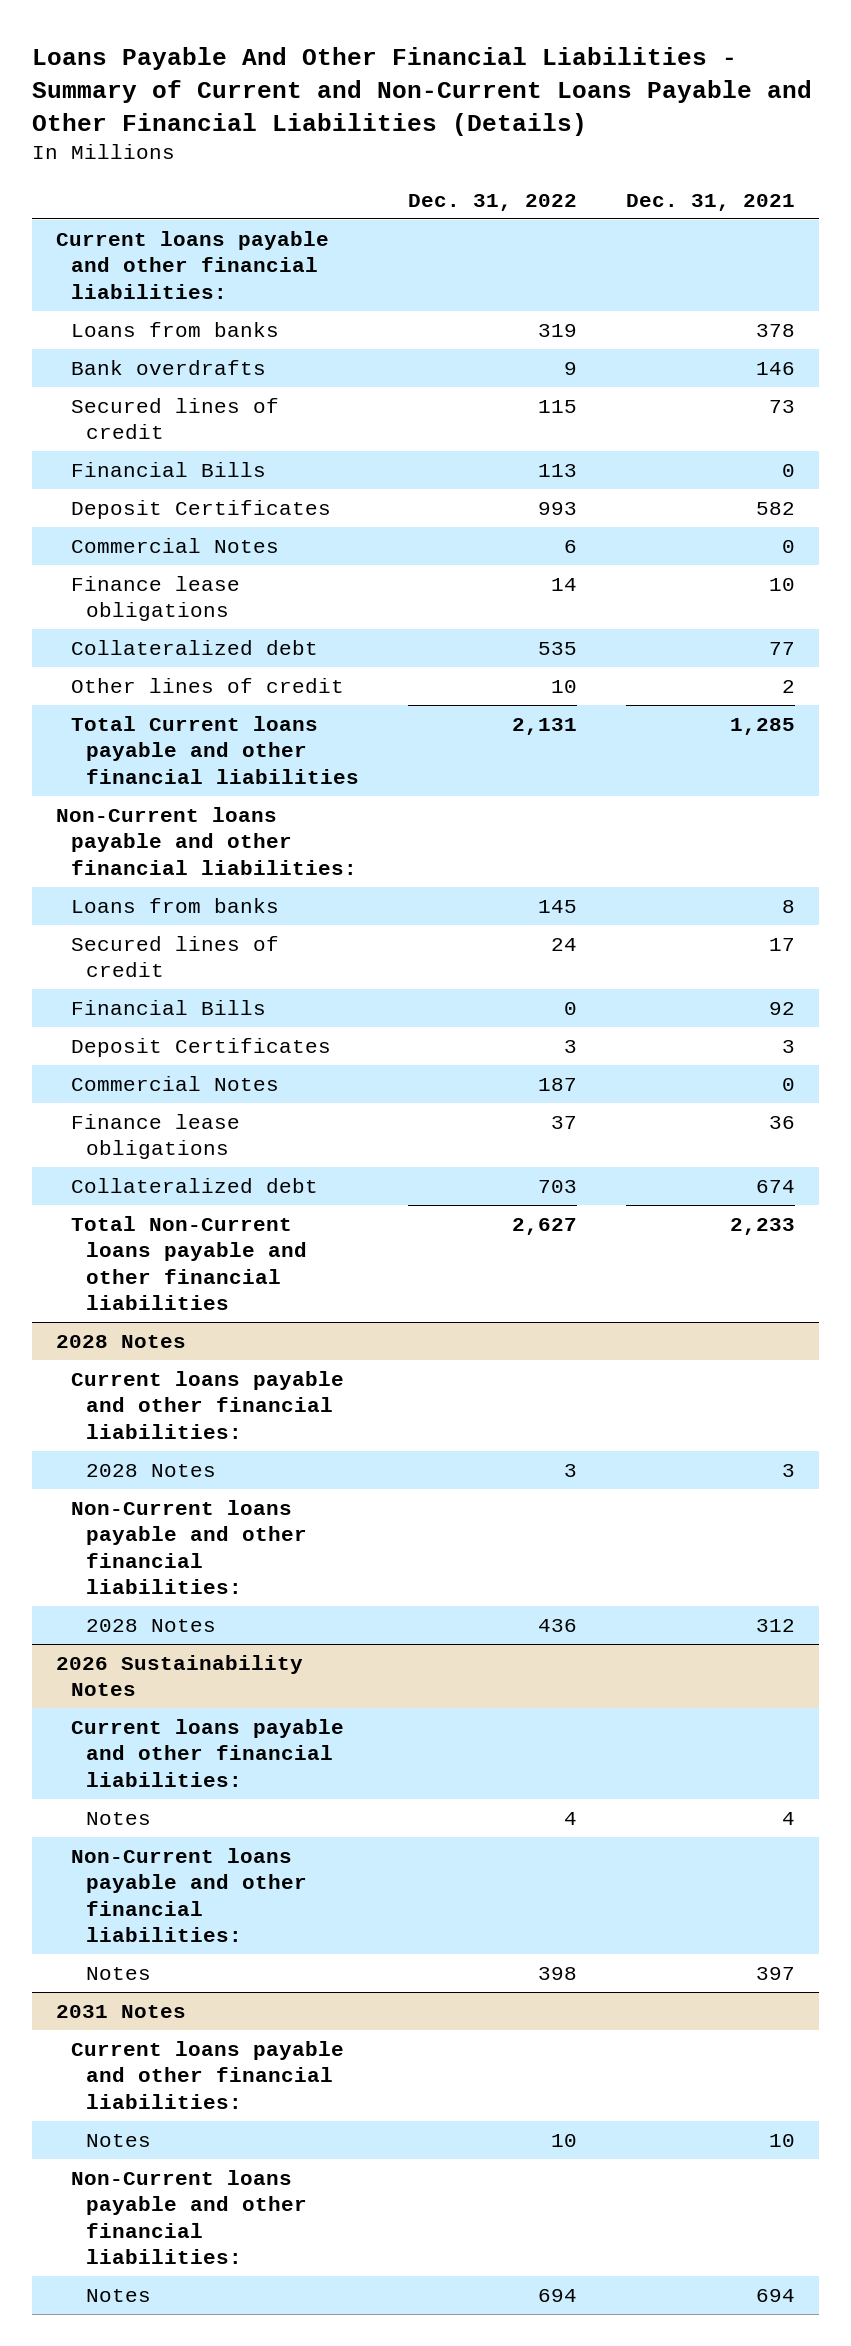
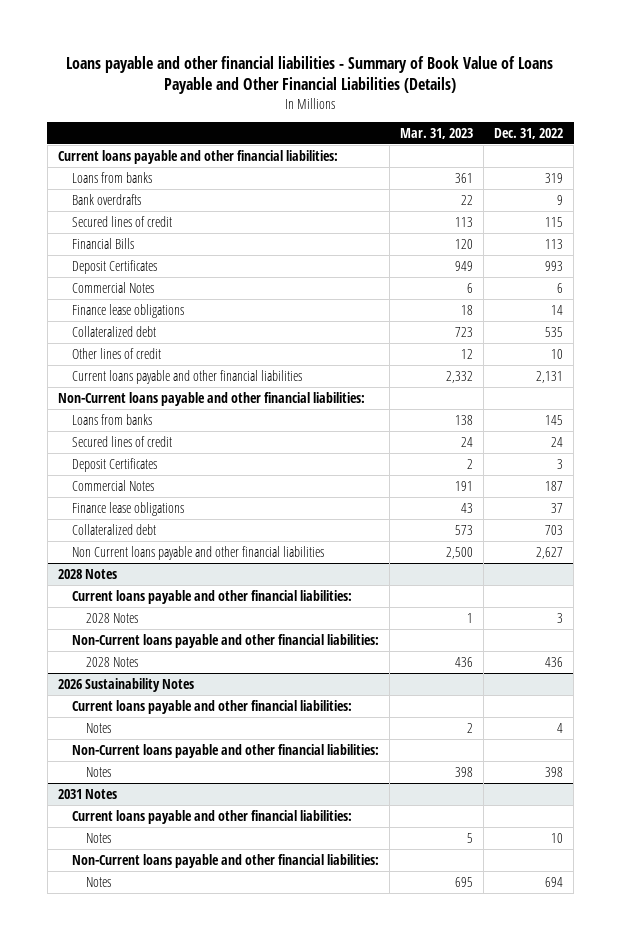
[31,46,812,136] Loans Payable And Other Financial Liabilities - Summary of Current and Non-Current Loans Payable and Other Financial Liabilities (Details) -> [66,55,554,94] Loans payable and other financial liabilities - Summary of Book Value of Loans Payable and Other Financial Liabilities (Details)
[625,193,795,211] Dec. 31, 2021 -> none
none -> [400,128,474,140] Mar. 31, 2023
[71,716,360,784] Total Current loans payable and other financial liabilities -> [71,369,302,384] Current loans payable and other financial liabilities
[71,1000,267,1016] Financial Bills -> none
[71,1216,308,1311] Total Non-Current loans payable and other financial liabilities -> [71,545,324,560] Non Current loans payable and other financial liabilities

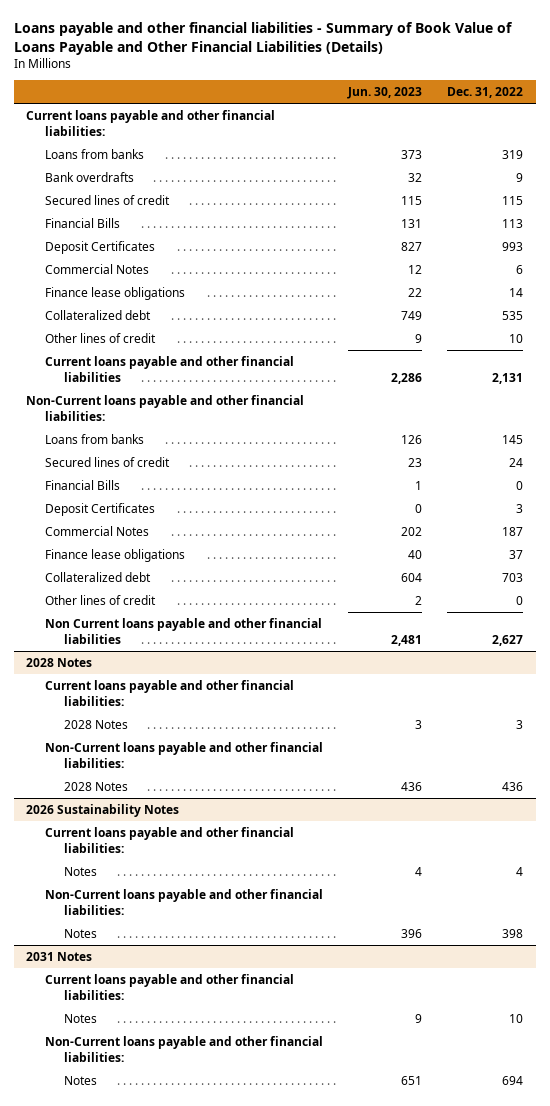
[400,128,474,140] Mar. 31, 2023 -> none
none -> [347,87,423,100] Jun. 30, 2023
none -> [44,479,120,490] Financial Bills
none -> [44,594,156,605] Other lines of credit

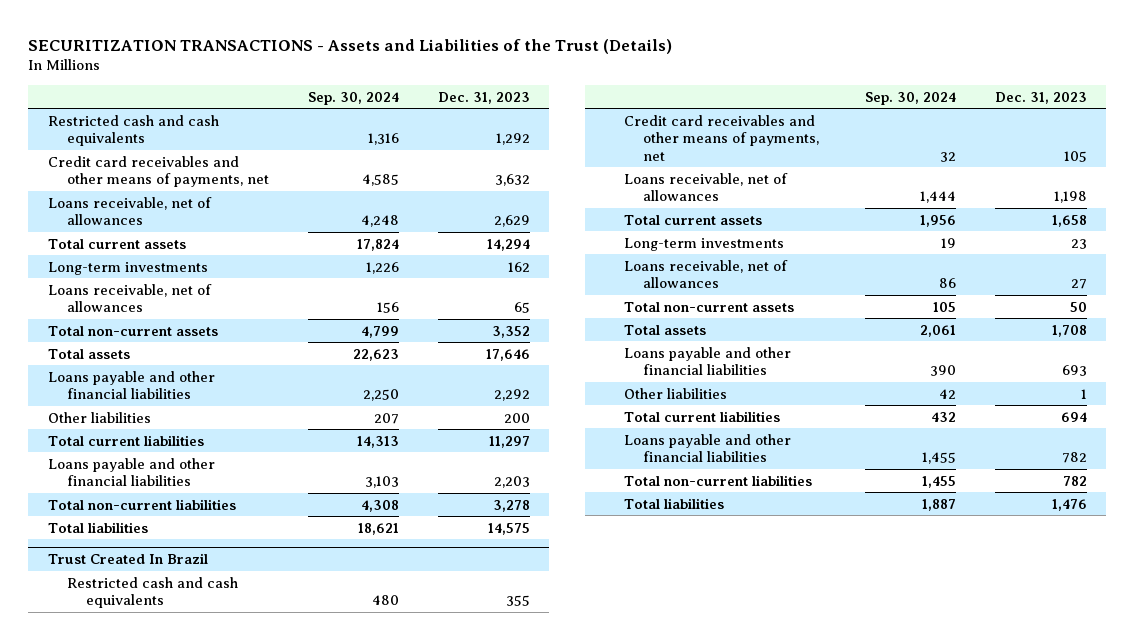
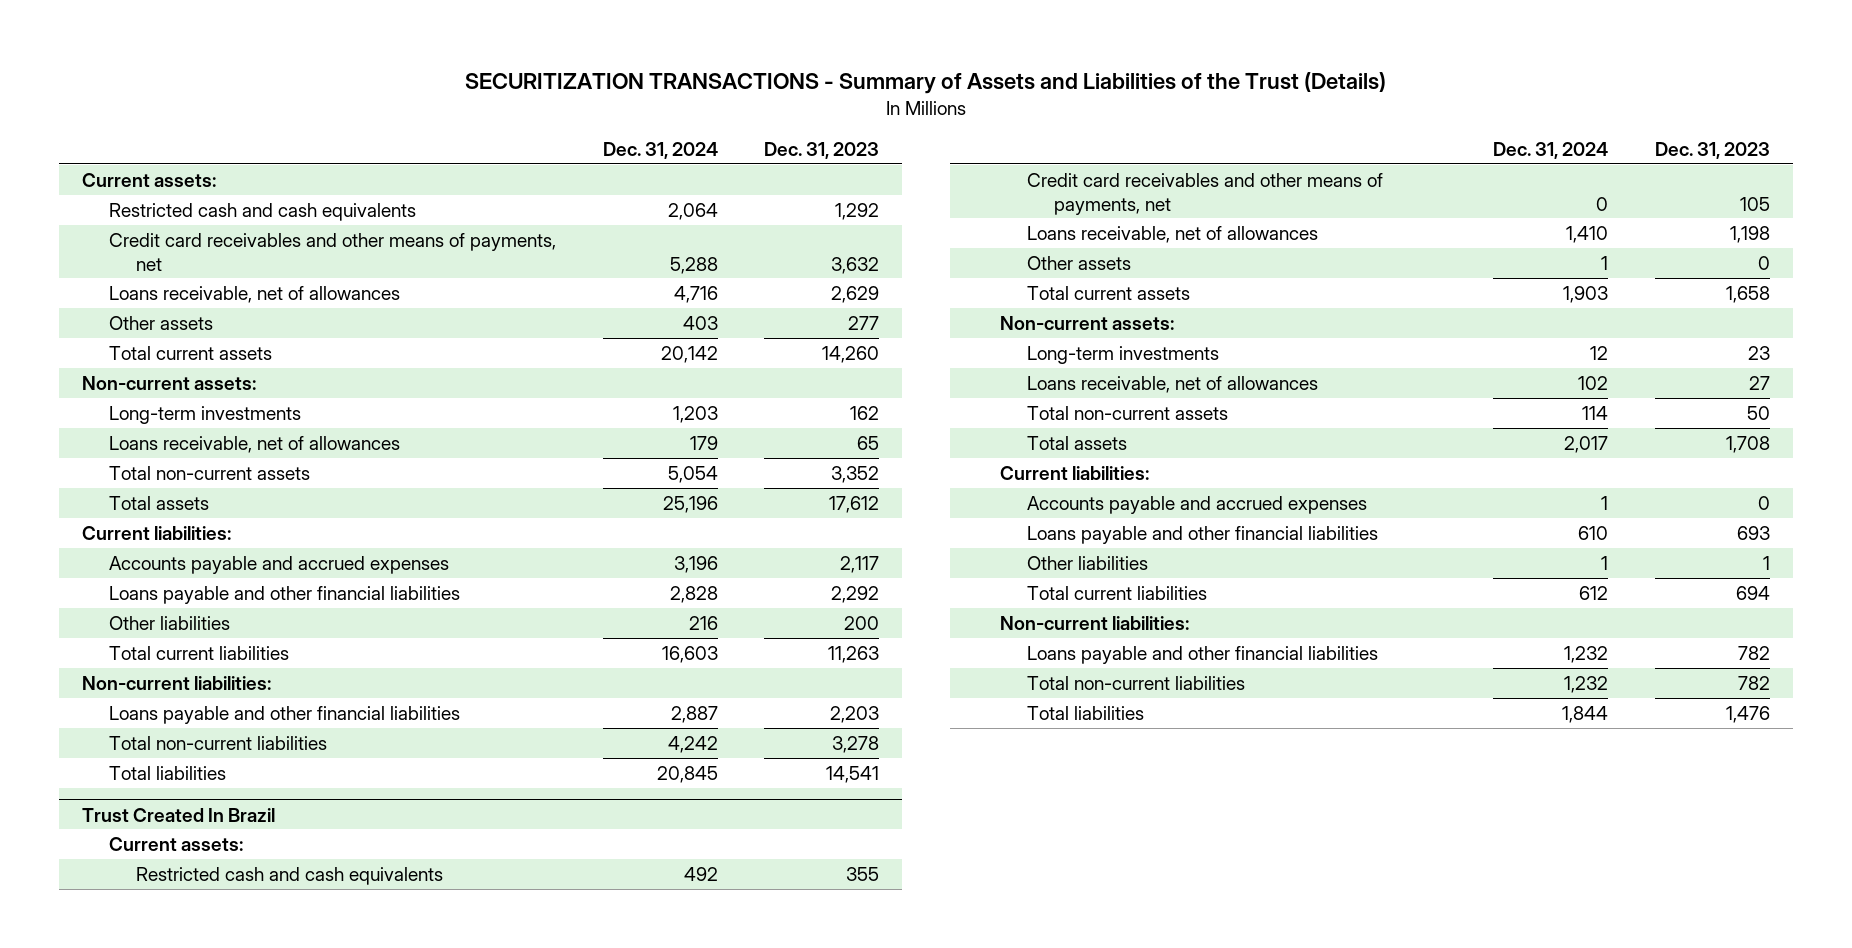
[28,38,673,54] SECURITIZATION TRANSACTIONS - Assets and Liabilities of the Trust (Details) -> [464,71,1386,94] SECURITIZATION TRANSACTIONS - Summary of Assets and Liabilities of the Trust (Details)
[307,91,399,105] Sep. 30, 2024 -> none
none -> [602,141,718,159] Dec. 31, 2024
none -> [82,172,217,187] Current assets:
none -> [109,315,214,330] Other assets
[486,238,530,251] 14,294 -> [821,345,879,363] 14,260
none -> [82,375,257,390] Non-current assets:
[485,348,530,361] 17,646 -> [828,495,879,513] 17,612
none -> [82,525,232,540] Current liabilities:
none -> [109,555,450,574] Accounts payable and accrued expenses
[488,435,530,448] 11,297 -> [827,645,879,663] 11,263
none -> [82,675,272,690] Non-current liabilities:
[487,522,530,535] 14,575 -> [825,765,879,783] 14,541
none -> [109,836,244,851] Current assets:
none -> [1027,255,1132,270] Other assets
none -> [1000,315,1175,330] Non-current assets:
none -> [1000,465,1150,480] Current liabilities:
none -> [1027,495,1368,514] Accounts payable and accrued expenses
none -> [1000,615,1190,630] Non-current liabilities:

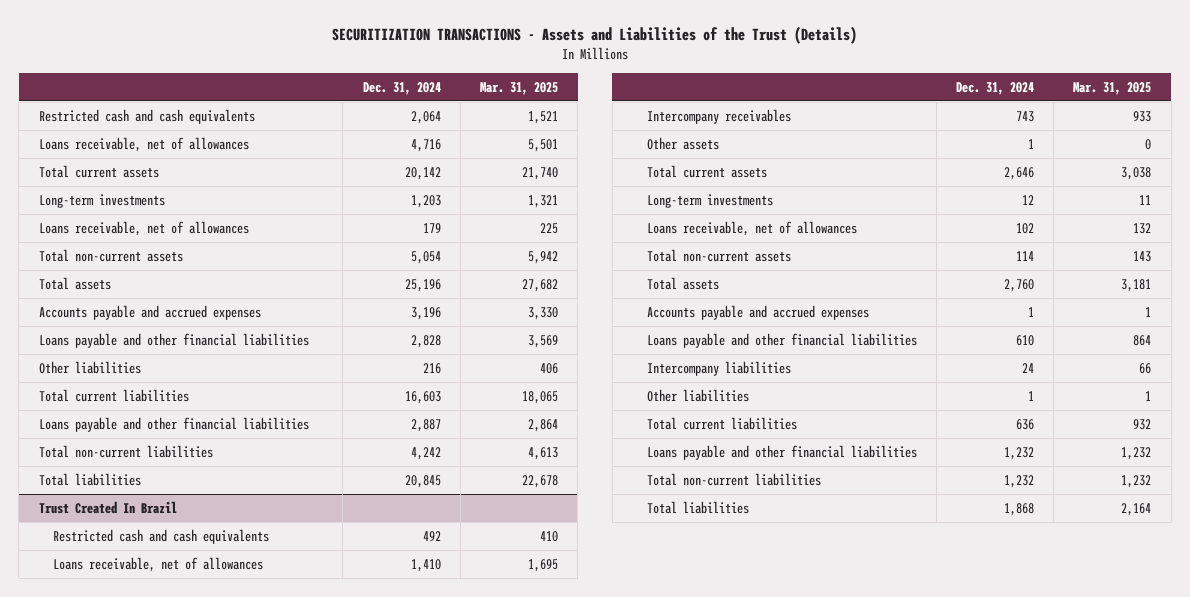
[464,71,1386,94] SECURITIZATION TRANSACTIONS - Summary of Assets and Liabilities of the Trust (Details) -> [331,26,857,45] SECURITIZATION TRANSACTIONS - Assets and Liabilities of the Trust (Details)
[763,141,879,159] Dec. 31, 2023 -> none
none -> [479,81,558,95] Mar. 31, 2025
[82,172,217,187] Current assets: -> none
[109,232,557,271] Credit card receivables and other means of payments, net -> none
[109,315,214,330] Other assets -> none
[82,375,257,390] Non-current assets: -> none
[82,525,232,540] Current liabilities: -> none
[82,675,272,690] Non-current liabilities: -> none
[109,836,244,851] Current assets: -> none
[1027,172,1384,215] Credit card receivables and other means of payments, net -> none
none -> [646,108,791,124] Intercompany receivables
[1000,315,1175,330] Non-current assets: -> none
[1563,285,1609,303] 1,903 -> [1003,166,1034,180] 2,646
[1000,465,1150,480] Current liabilities: -> none
[1564,435,1609,453] 2,017 -> [1003,278,1034,292] 2,760
none -> [646,360,791,376] Intercompany liabilities
[1000,615,1190,630] Non-current liabilities: -> none
[1579,585,1609,600] 612 -> [1015,418,1034,430] 636
[1562,705,1609,723] 1,844 -> [1003,502,1034,516] 1,868

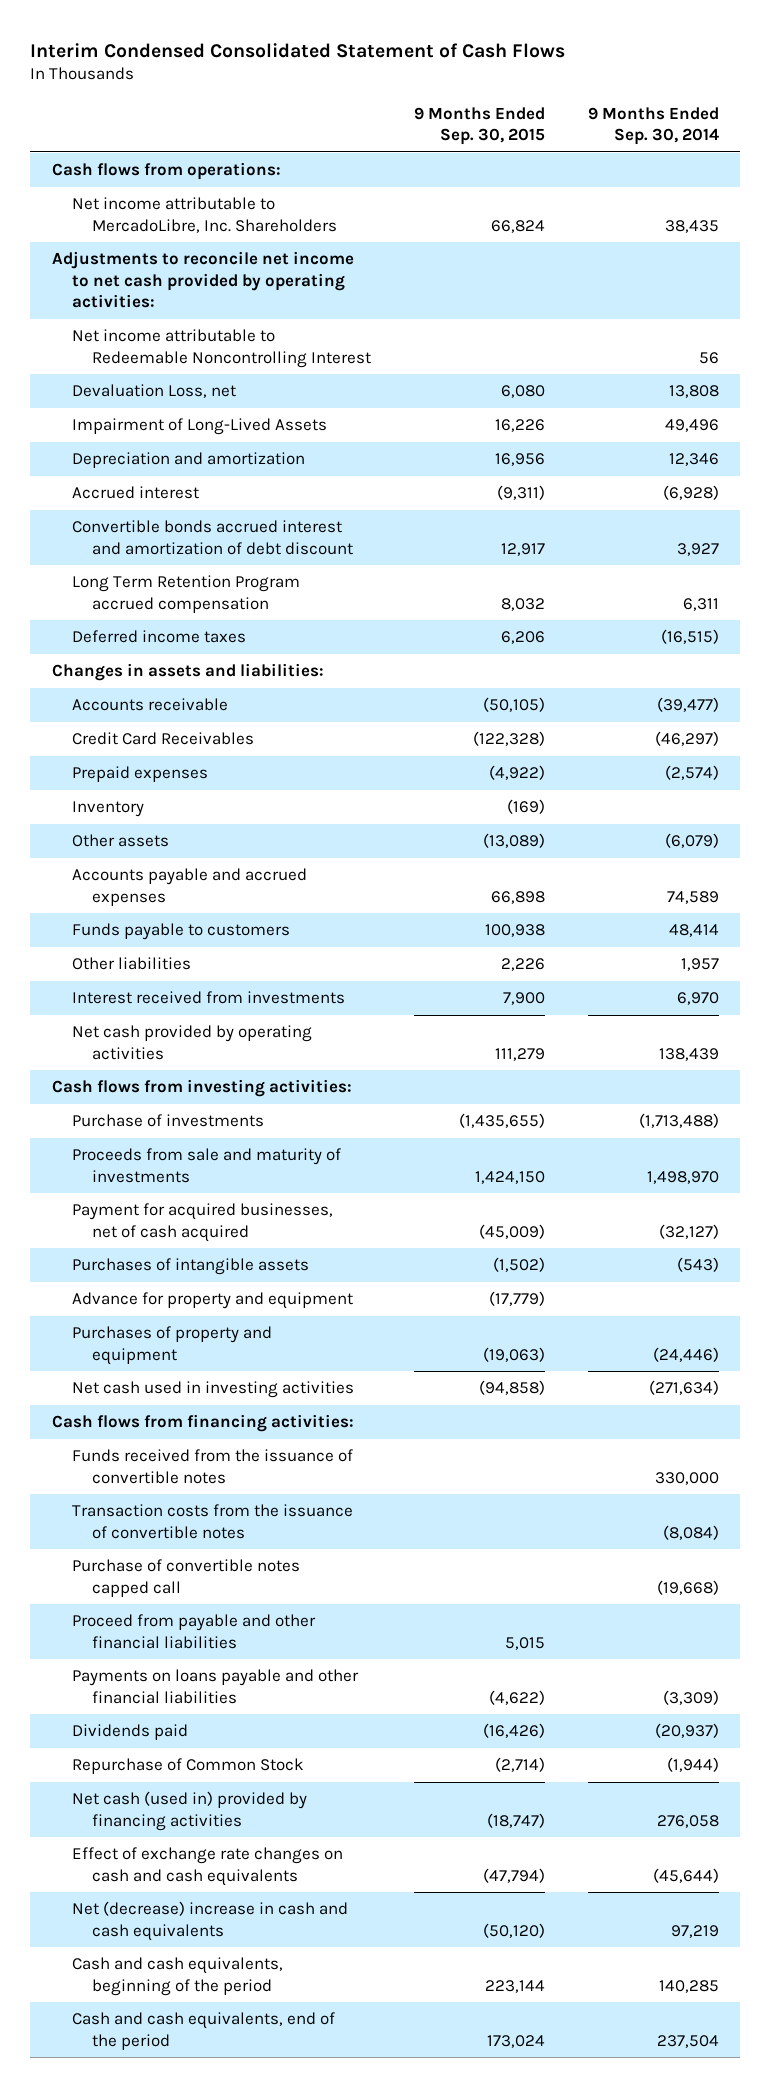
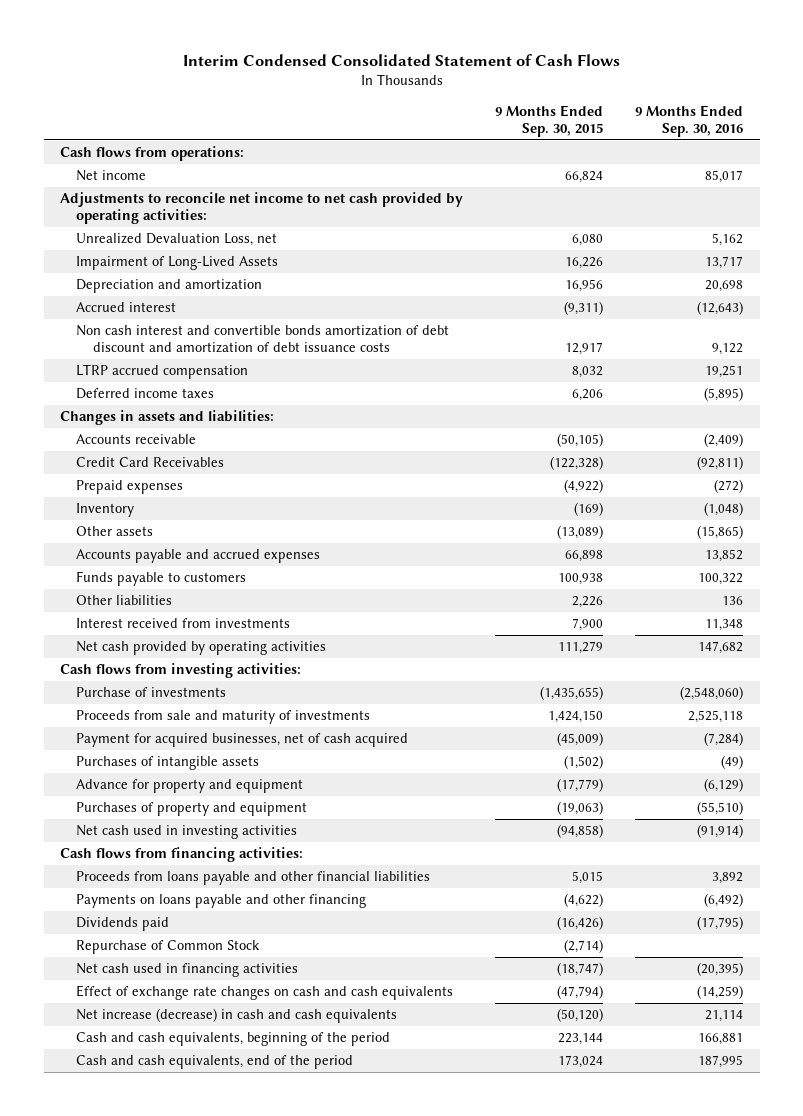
[587,106,719,145] 9 Months Ended Sep. 30, 2014 -> none
none -> [635,104,744,137] 9 Months Ended Sep. 30, 2016
[71,197,338,233] Net income attributable to MercadoLibre, Inc. Shareholders -> [76,170,147,182] Net income
[71,329,372,368] Net income attributable to Redeemable Noncontrolling Interest -> none
[71,384,236,399] Devaluation Loss, net -> [76,233,278,247] Unrealized Devaluation Loss, net
[71,520,354,555] Convertible bonds accrued interest and amortization of debt discount -> [76,325,450,354] Non cash interest and convertible bonds amortization of debt discount and amortization of debt issuance costs
[71,575,300,613] Long Term Retention Program accrued compensation -> [76,364,249,380] LTRP accrued compensation
[71,1449,353,1484] Funds received from the issuance of convertible notes -> none
[71,1504,353,1539] Transaction costs from the issuance of convertible notes -> none
[71,1559,300,1597] Purchase of convertible notes capped call -> none
[71,1614,316,1649] Proceed from payable and other financial liabilities -> [76,871,431,886] Proceeds from loans payable and other financial liabilities
[71,1669,359,1704] Payments on loans payable and other financial liabilities -> [76,894,367,909] Payments on loans payable and other financing
[71,1791,307,1831] Net cash (used in) provided by financing activities -> [76,963,299,978] Net cash used in financing activities
[71,1901,348,1941] Net (decrease) increase in cash and cash equivalents -> [76,1008,398,1024] Net increase (decrease) in cash and cash equivalents

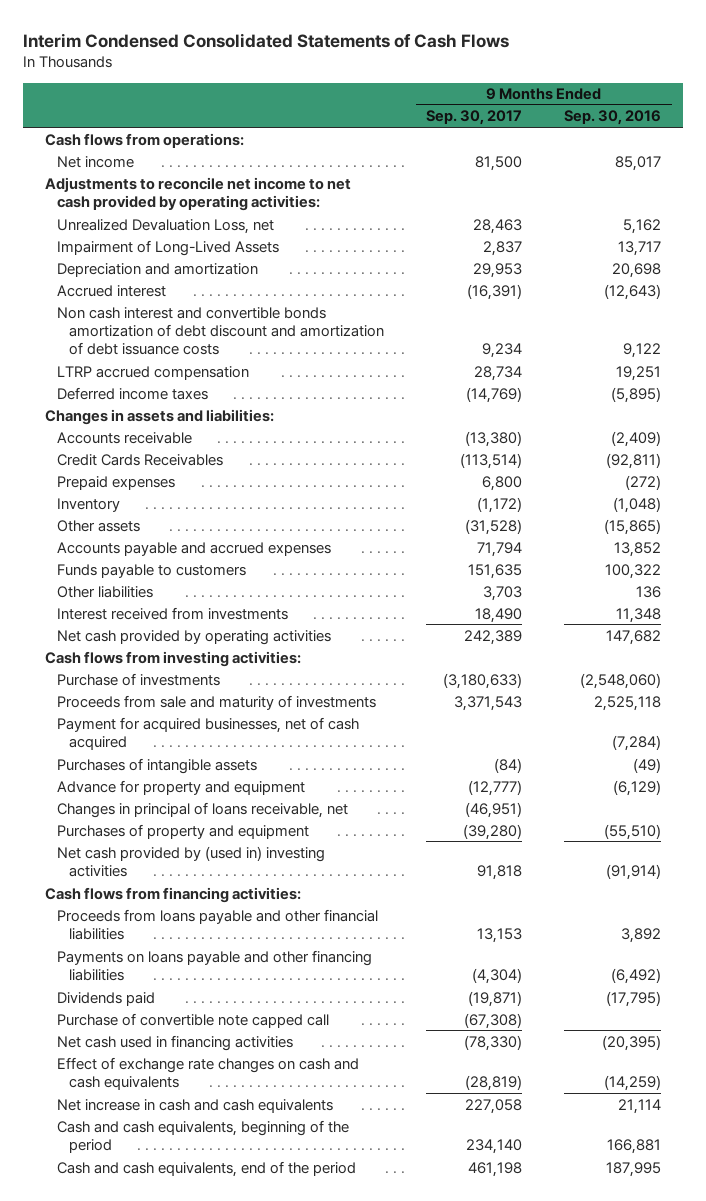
[182,53,620,66] Interim Condensed Consolidated Statement of Cash Flows -> [23,33,510,49] Interim Condensed Consolidated Statements of Cash Flows
[495,104,604,137] 9 Months Ended Sep. 30, 2015 -> none
none -> [426,110,523,126] Sep. 30, 2017
[76,457,225,468] Credit Card Receivables -> [56,453,223,466] Credit Cards Receivables
none -> [56,801,348,818] Changes in principal of loans receivable, net
[76,825,298,840] Net cash used in investing activities -> [56,845,325,877] Net cash provided by (used in) investing activities
[76,894,367,909] Payments on loans payable and other financing -> [56,949,372,981] Payments on loans payable and other financing liabilities
[76,940,261,955] Repurchase of Common Stock -> none
none -> [56,1012,329,1028] Purchase of convertible note capped call
[76,1008,398,1024] Net increase (decrease) in cash and cash equivalents -> [56,1098,333,1113] Net increase in cash and cash equivalents

